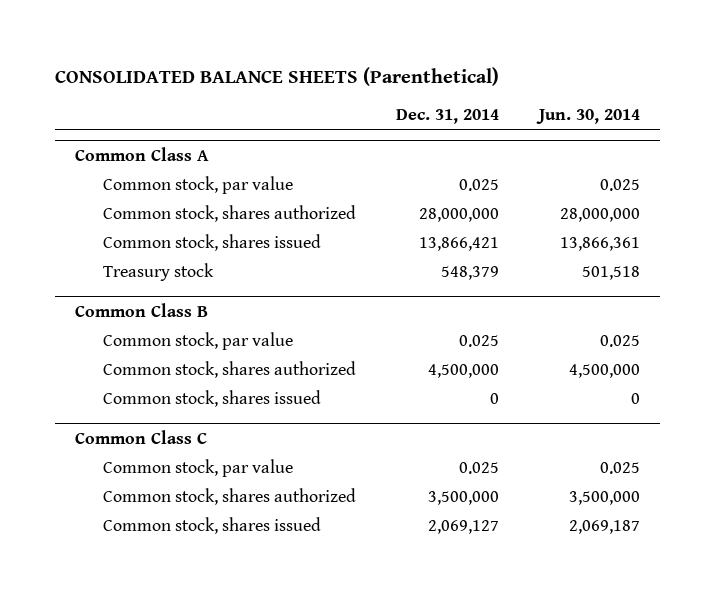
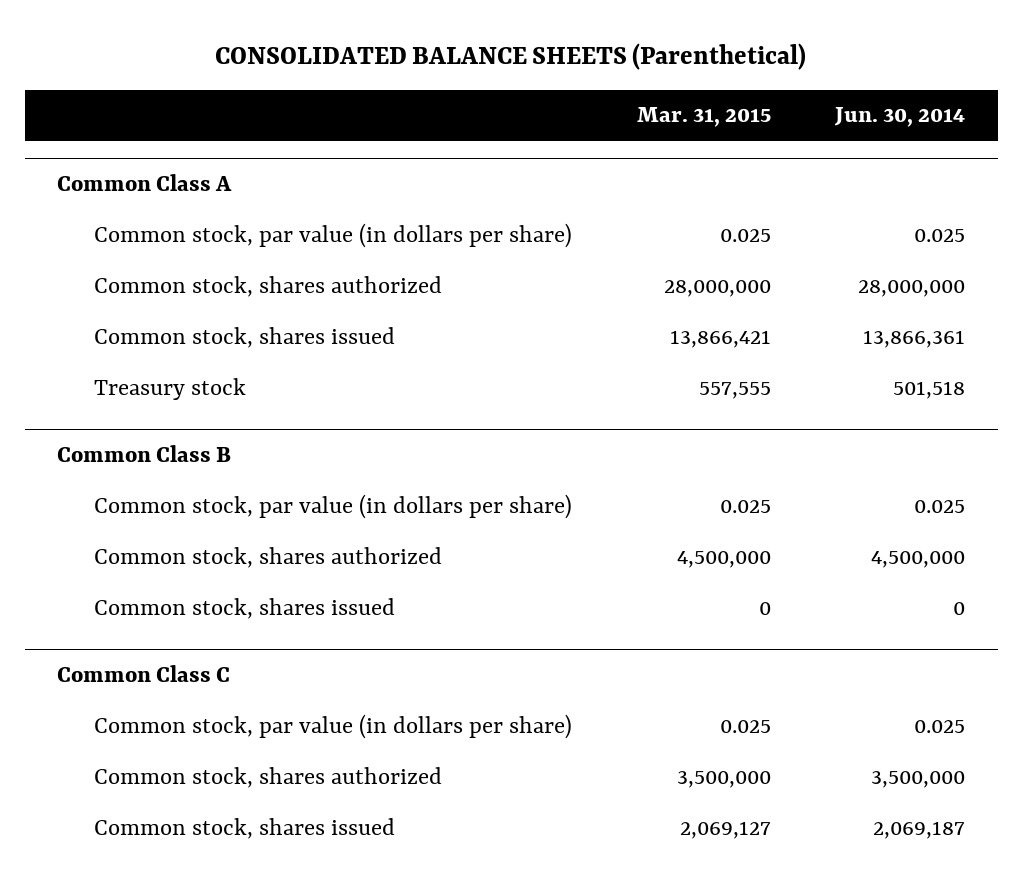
[395,109,499,125] Dec. 31, 2014 -> none
none -> [636,107,771,128] Mar. 31, 2015
[102,176,293,195] Common stock, par value -> [93,222,572,248] Common stock, par value (in dollars per share)
[102,332,293,351] Common stock, par value -> [93,493,572,519] Common stock, par value (in dollars per share)
[102,459,293,478] Common stock, par value -> [93,713,572,739] Common stock, par value (in dollars per share)

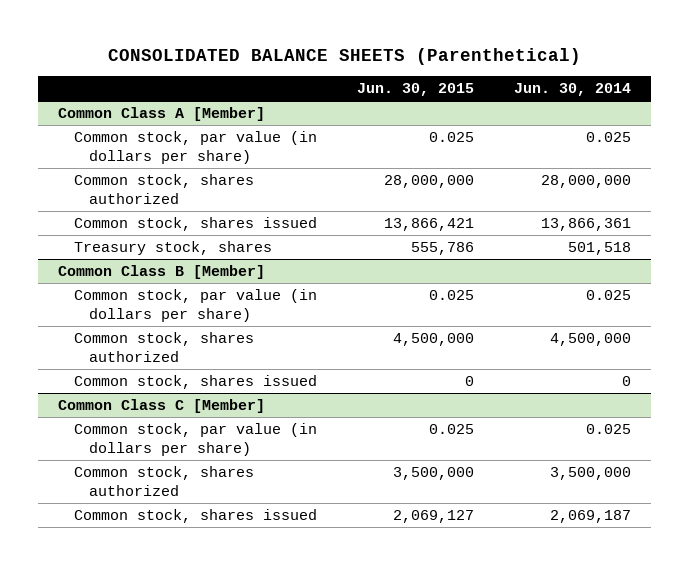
[636,107,771,128] Mar. 31, 2015 -> none
none -> [356,83,474,97] Jun. 30, 2015
[57,173,233,191] Common Class A -> [58,106,266,121] Common Class A [Member]
[93,377,246,400] Treasury stock -> [73,240,272,255] Treasury stock, shares
[57,444,232,462] Common Class B -> [58,264,266,279] Common Class B [Member]
[57,664,231,682] Common Class C -> [58,398,266,413] Common Class C [Member]

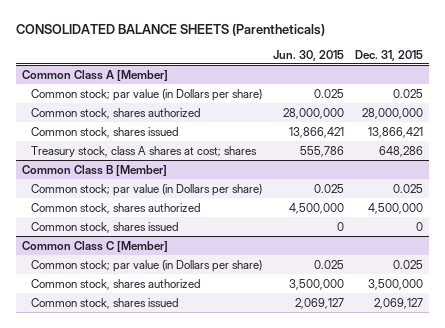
[107,48,581,66] CONSOLIDATED BALANCE SHEETS (Parenthetical) -> [16,23,326,36] CONSOLIDATED BALANCE SHEETS (Parentheticals)
[514,83,632,97] Jun. 30, 2014 -> none
none -> [355,49,424,61] Dec. 31, 2015
[73,130,317,164] Common stock, par value (in dollars per share) -> [30,88,262,101] Common stock; par value (in Dollars per share)
[73,240,272,255] Treasury stock, shares -> [30,145,257,157] Treasury stock, class A shares at cost; shares
[73,288,317,322] Common stock, par value (in dollars per share) -> [30,183,262,196] Common stock; par value (in Dollars per share)
[73,422,317,456] Common stock, par value (in dollars per share) -> [30,259,262,272] Common stock; par value (in Dollars per share)

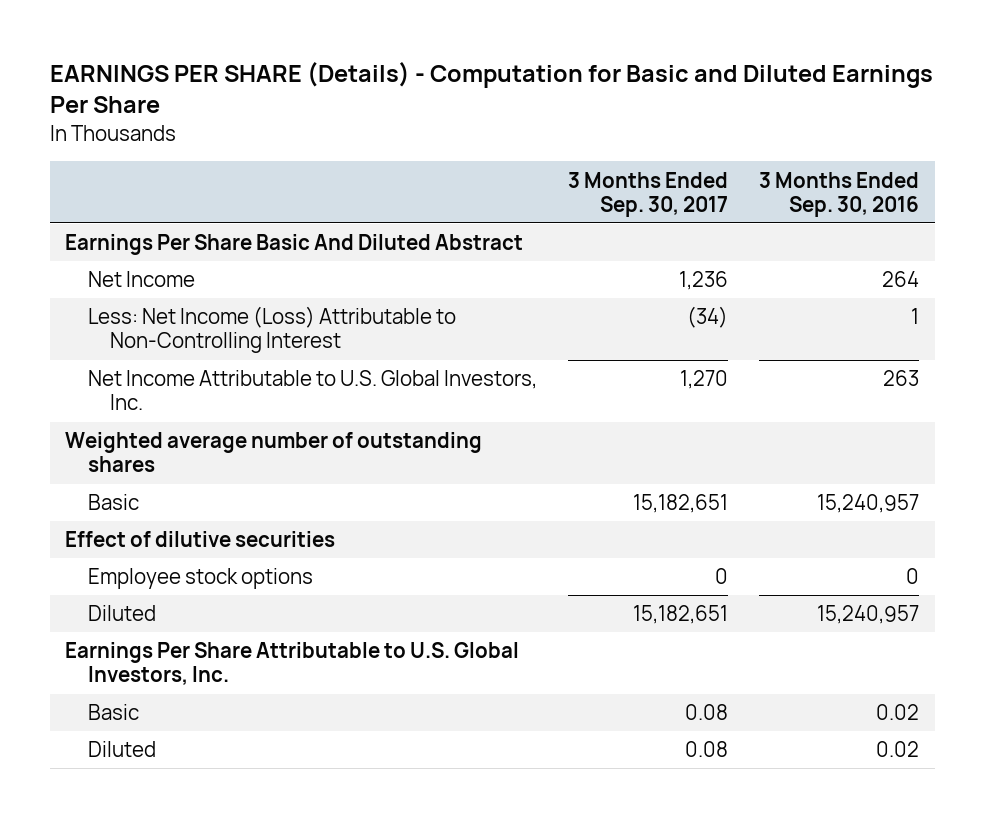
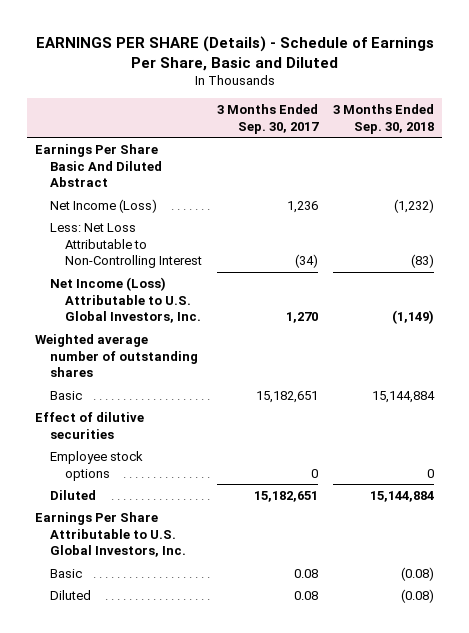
[49,61,933,114] EARNINGS PER SHARE (Details) - Computation for Basic and Diluted Earnings Per Share -> [35,35,434,71] EARNINGS PER SHARE (Details) - Schedule of Earnings Per Share, Basic and Diluted
[759,171,920,217] 3 Months Ended Sep. 30, 2016 -> none
none -> [333,104,435,134] 3 Months Ended Sep. 30, 2018
[87,271,195,288] Net Income -> [50,198,158,213] Net Income (Loss)
[87,306,456,354] Less: Net Income (Loss) Attributable to Non-Controlling Interest -> [50,222,203,269] Less: Net Loss Attributable to Non-Controlling Interest
[87,370,537,411] Net Income Attributable to U.S. Global Investors, Inc. -> [50,276,202,324] Net Income (Loss) Attributable to U.S. Global Investors, Inc.

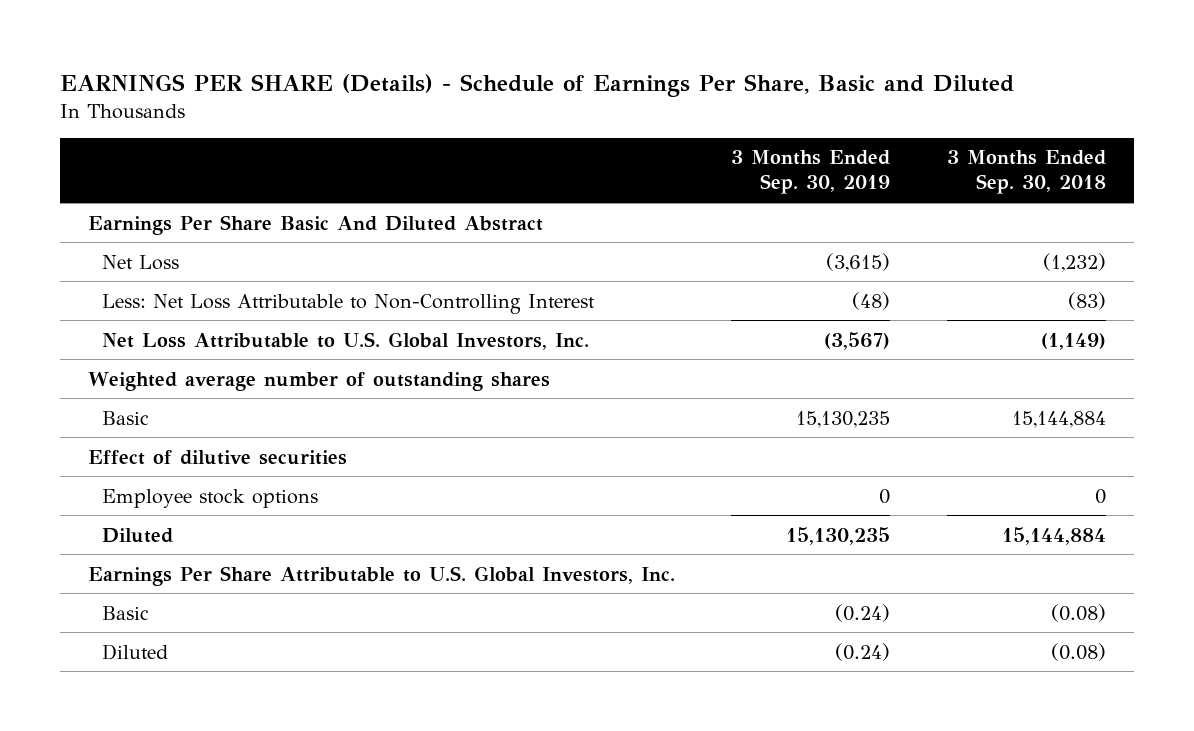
[217,104,320,134] 3 Months Ended Sep. 30, 2017 -> none
none -> [731,150,891,195] 3 Months Ended Sep. 30, 2019
[50,198,158,213] Net Income (Loss) -> [102,254,180,270] Net Loss
[50,276,202,324] Net Income (Loss) Attributable to U.S. Global Investors, Inc. -> [102,331,590,350] Net Loss Attributable to U.S. Global Investors, Inc.

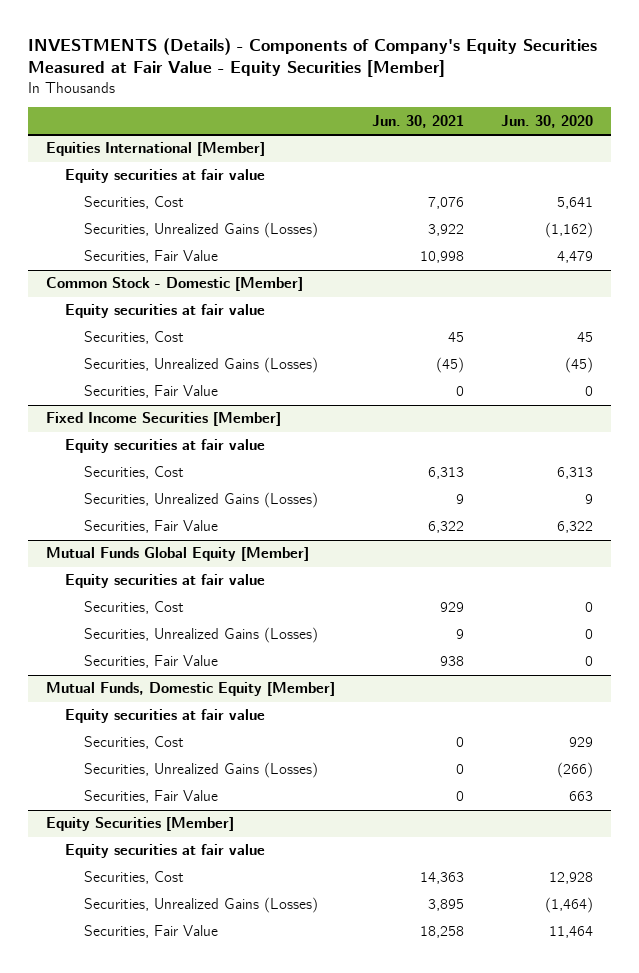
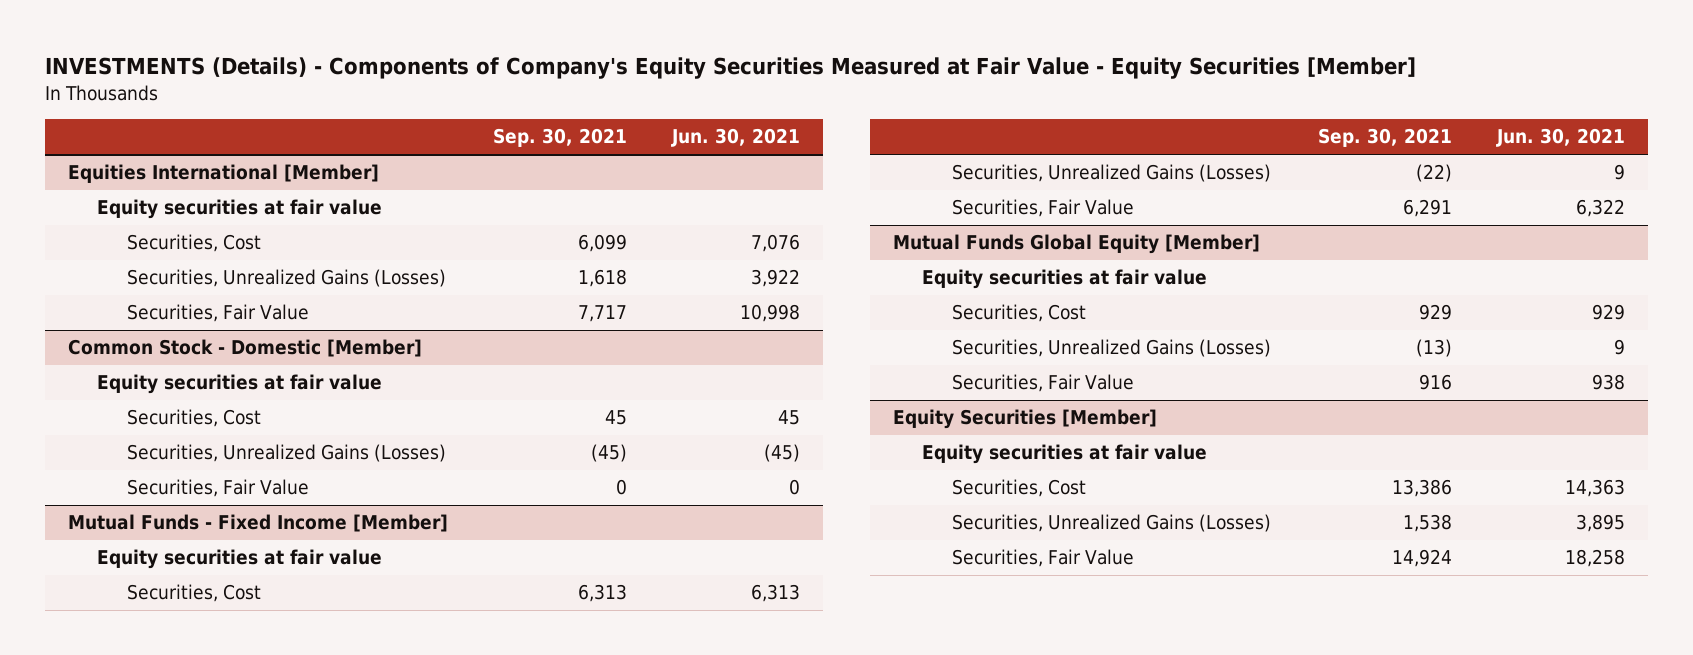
[500,114,593,128] Jun. 30, 2020 -> none
none -> [493,128,628,148] Sep. 30, 2021
[46,412,282,427] Fixed Income Securities [Member] -> [67,514,448,533] Mutual Funds - Fixed Income [Member]
[46,682,336,697] Mutual Funds, Domestic Equity [Member] -> none
[65,709,266,724] Equity securities at fair value -> none
[84,736,185,750] Securities, Cost -> none
[84,762,319,779] Securities, Unrealized Gains (Losses) -> none
[84,790,219,804] Securities, Fair Value -> none

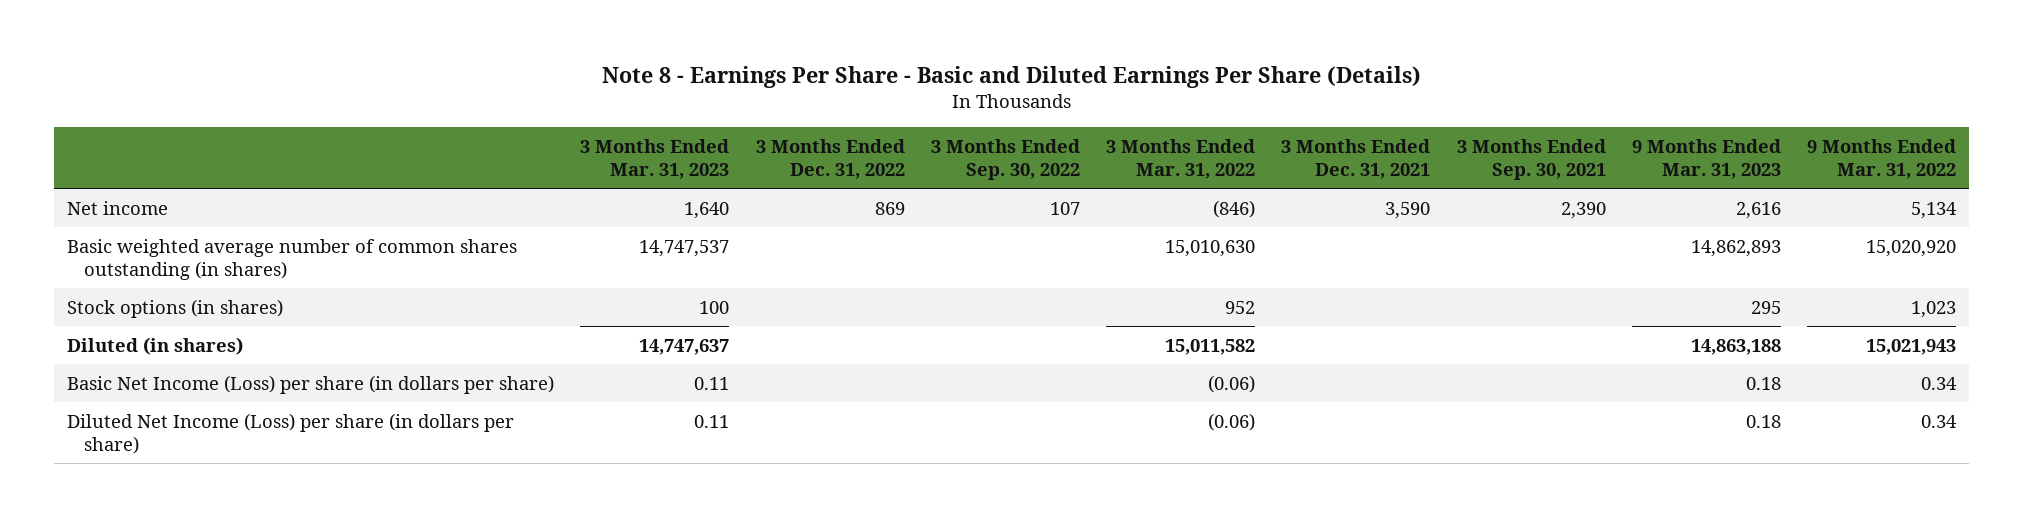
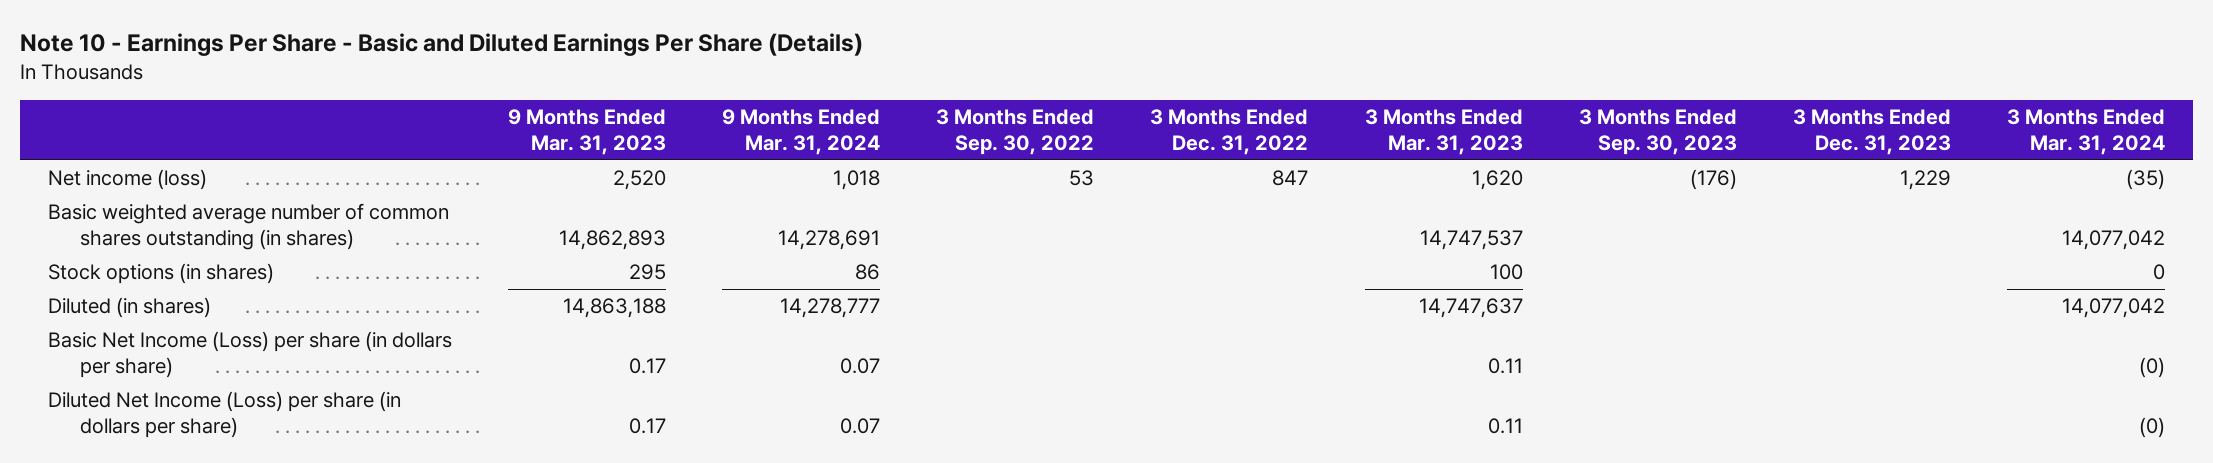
[601,66,1421,89] Note 8 - Earnings Per Share - Basic and Diluted Earnings Per Share (Details) -> [19,33,863,57] Note 10 - Earnings Per Share - Basic and Diluted Earnings Per Share (Details)
[1106,138,1256,180] 3 Months Ended Mar. 31, 2022 -> none
[1281,138,1431,180] 3 Months Ended Dec. 31, 2021 -> none
[1456,138,1606,181] 3 Months Ended Sep. 30, 2021 -> none
[1807,138,1957,180] 9 Months Ended Mar. 31, 2022 -> none
none -> [722,109,881,155] 9 Months Ended Mar. 31, 2024
none -> [1578,109,1737,155] 3 Months Ended Sep. 30, 2023
none -> [1792,109,1951,155] 3 Months Ended Dec. 31, 2023
none -> [2007,109,2166,155] 3 Months Ended Mar. 31, 2024
[67,200,169,215] Net income -> [47,169,207,191] Net income (loss)
[684,201,730,219] 1,640 -> [1471,170,1523,191] 1,620
[874,201,905,215] 869 -> [1272,170,1309,187] 847
[1049,201,1080,215] 107 -> [1069,170,1095,187] 53
[1735,201,1781,219] 2,616 -> [612,170,666,191] 2,520
[1745,376,1781,390] 0.18 -> [628,358,666,375] 0.17
[1745,414,1781,428] 0.18 -> [628,418,666,435] 0.17

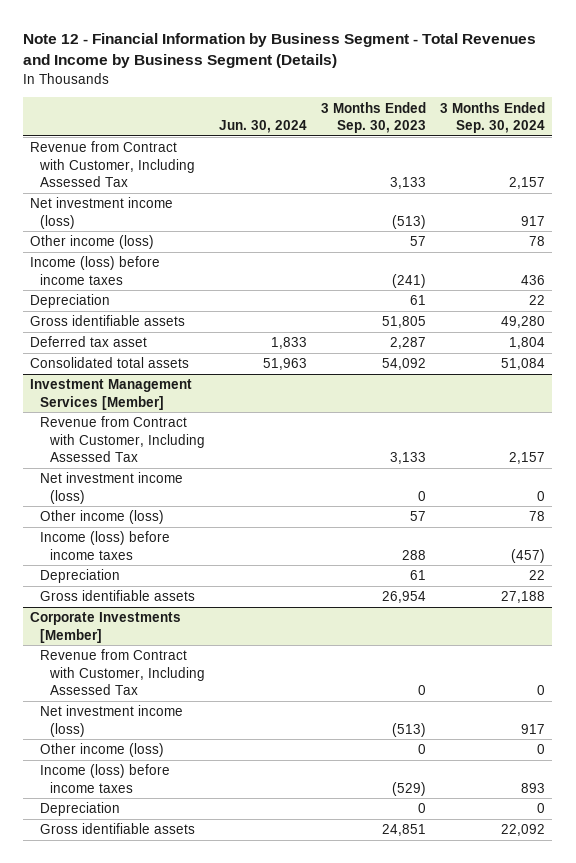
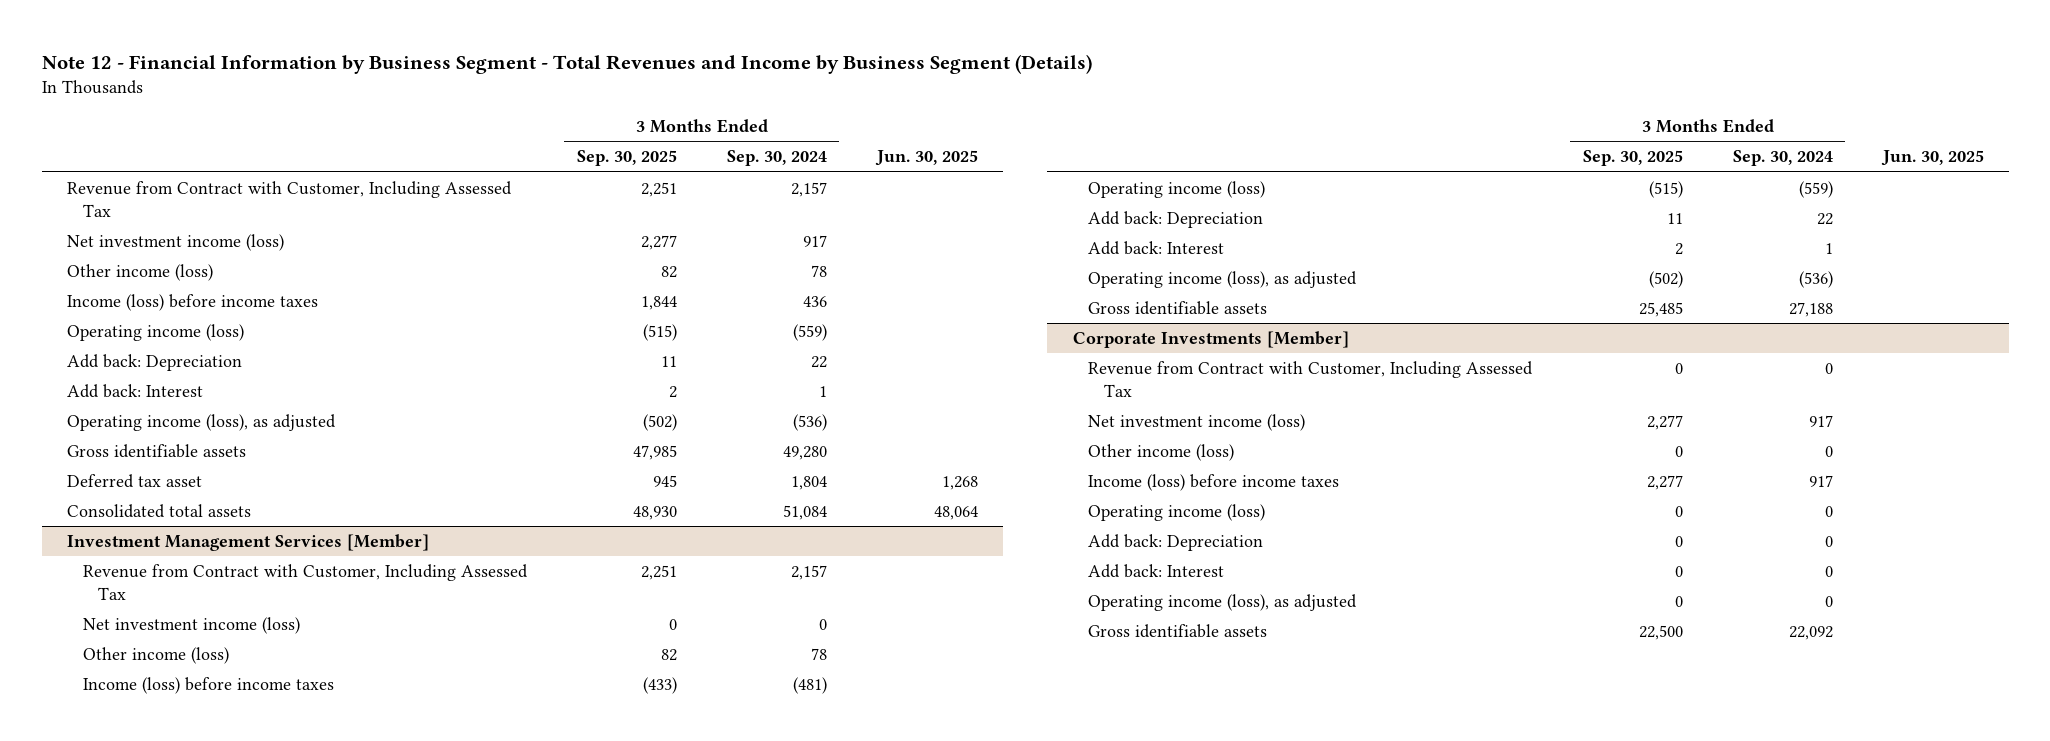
[219,119,308,133] Jun. 30, 2024 -> none
[321,101,427,133] 3 Months Ended Sep. 30, 2023 -> none
none -> [576,150,677,167] Sep. 30, 2025
none -> [874,150,978,167] Jun. 30, 2025
none -> [66,323,244,341] Operating income (loss)
[30,294,111,309] Depreciation -> [66,353,242,371] Add back: Depreciation
none -> [66,383,203,398] Add back: Interest
none -> [66,413,336,431] Operating income (loss), as adjusted
[511,548,546,563] (457) -> [792,676,827,694] (481)
none -> [1088,180,1266,198] Operating income (loss)
[40,569,121,584] Depreciation -> [1088,210,1264,228] Add back: Depreciation
none -> [1088,240,1225,255] Add back: Interest
none -> [1088,270,1358,288] Operating income (loss), as adjusted
[521,782,546,793] 893 -> [1808,474,1833,487] 917
none -> [1088,503,1266,521] Operating income (loss)
[40,802,121,817] Depreciation -> [1088,533,1264,551] Add back: Depreciation
none -> [1088,563,1225,578] Add back: Interest
none -> [1088,593,1358,611] Operating income (loss), as adjusted

